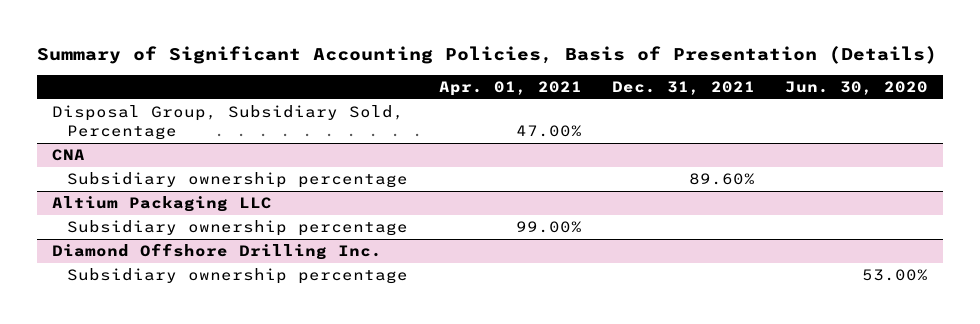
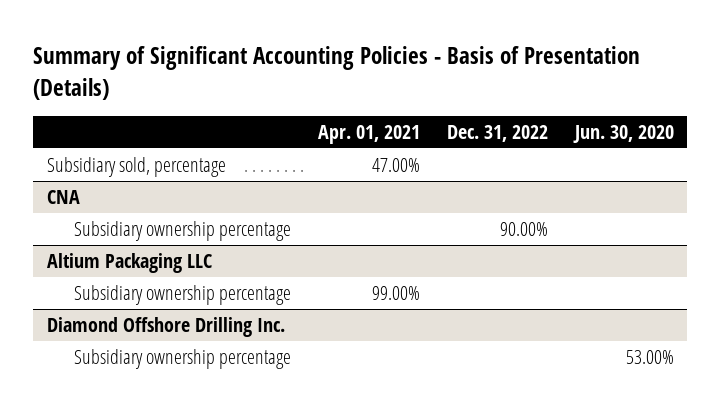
[36,46,937,65] Summary of Significant Accounting Policies, Basis of Presentation (Details) -> [33,46,641,100] Summary of Significant Accounting Policies - Basis of Presentation (Details)
[611,81,755,96] Dec. 31, 2021 -> none
none -> [446,124,548,142] Dec. 31, 2022
[52,105,405,141] Disposal Group, Subsidiary Sold, Percentage -> [46,157,226,178] Subsidiary sold, percentage

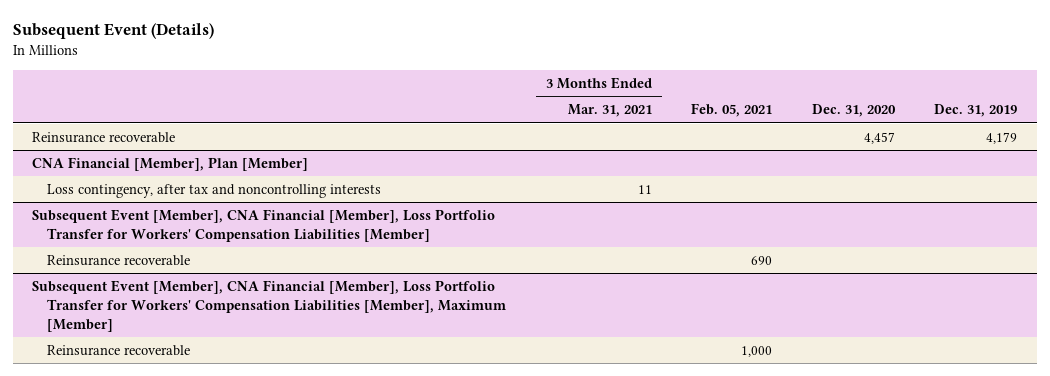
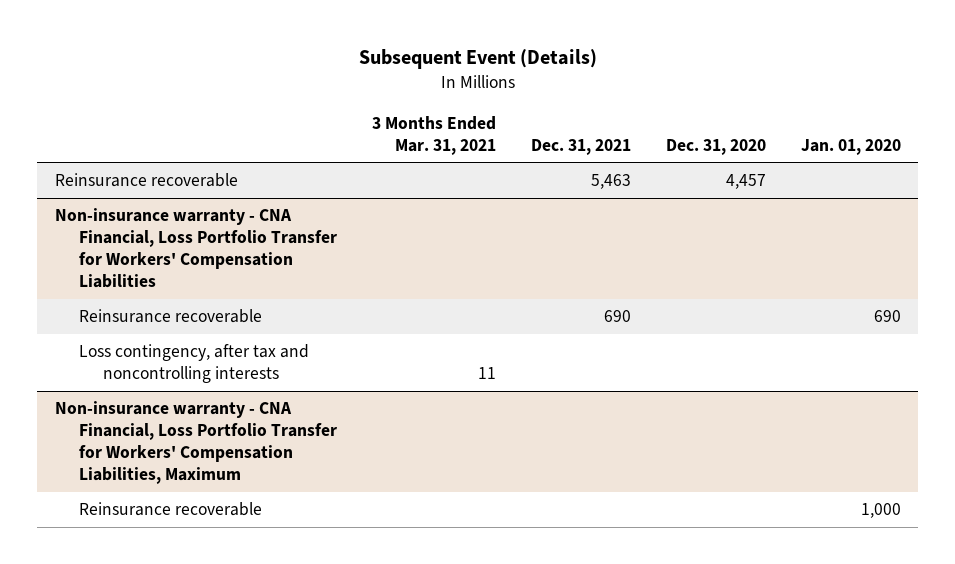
[691,103,773,118] Feb. 05, 2021 -> none
[934,104,1018,118] Dec. 31, 2019 -> none
none -> [530,138,631,155] Dec. 31, 2021
none -> [800,138,901,155] Jan. 01, 2020
[32,157,309,172] CNA Financial [Member], Plan [Member] -> none
[47,184,382,199] Loss contingency, after tax and noncontrolling interests -> none
[32,209,496,242] Subsequent Event [Member], CNA Financial [Member], Loss Portfolio Transfer for Workers' Compensation Liabilities [Member] -> [54,208,338,289] Non-insurance warranty - CNA Financial, Loss Portfolio Transfer for Workers' Compensation Liabilities
none -> [79,344,310,384] Loss contingency, after tax and noncontrolling interests
[32,280,507,332] Subsequent Event [Member], CNA Financial [Member], Loss Portfolio Transfer for Workers' Compensation Liabilities [Member], Maximum [Member] -> [54,401,338,485] Non-insurance warranty - CNA Financial, Loss Portfolio Transfer for Workers' Compensation Liabilities, Maximum

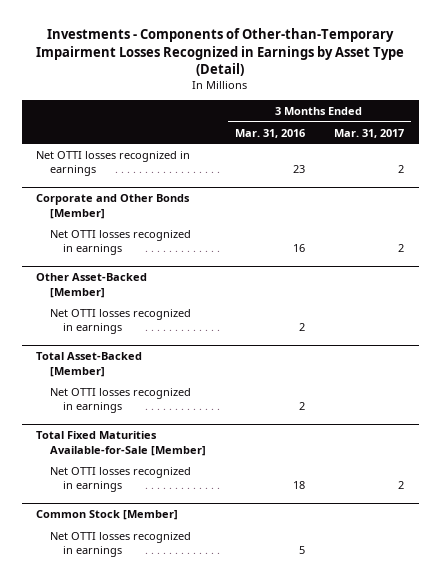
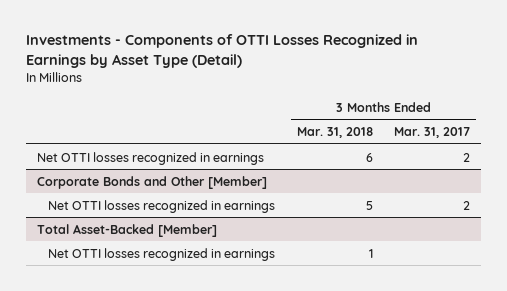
[36,28,405,76] Investments - Components of Other-than-Temporary Impairment Losses Recognized in Earnings by Asset Type (Detail) -> [25,34,418,69] Investments - Components of OTTI Losses Recognized in Earnings by Asset Type (Detail)
[234,128,305,138] Mar. 31, 2016 -> none
none -> [296,126,373,138] Mar. 31, 2018
[36,194,191,219] Corporate and Other Bonds [Member] -> [36,175,267,189] Corporate Bonds and Other [Member]
[36,273,148,298] Other Asset-Backed [Member] -> none
[49,308,191,335] Net OTTI losses recognized in earnings -> none
[36,431,206,456] Total Fixed Maturities Available-for-Sale [Member] -> none
[49,466,191,493] Net OTTI losses recognized in earnings -> none
[36,510,179,521] Common Stock [Member] -> none
[49,531,191,558] Net OTTI losses recognized in earnings -> none

